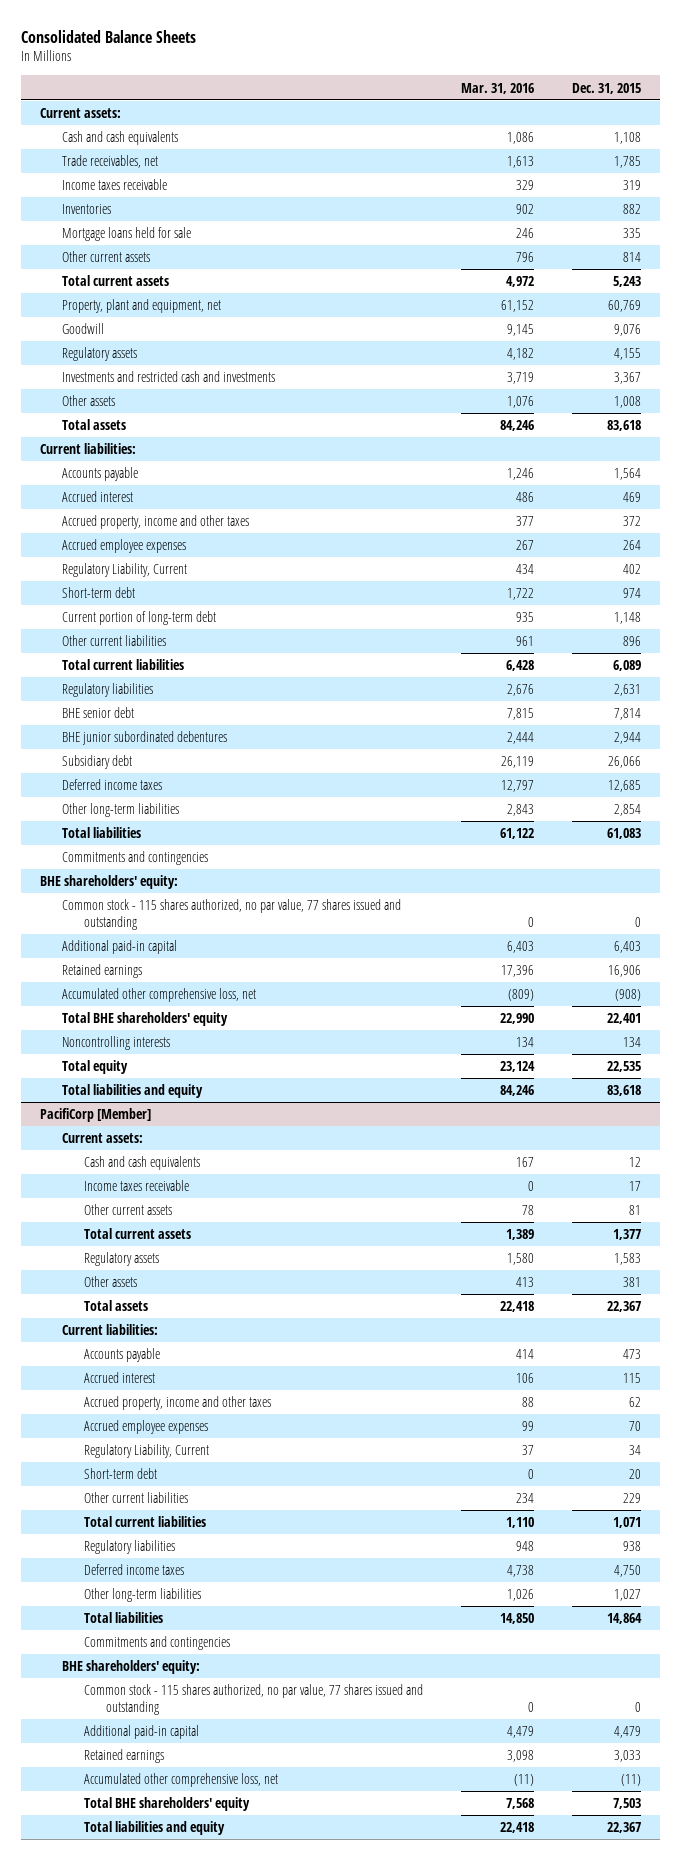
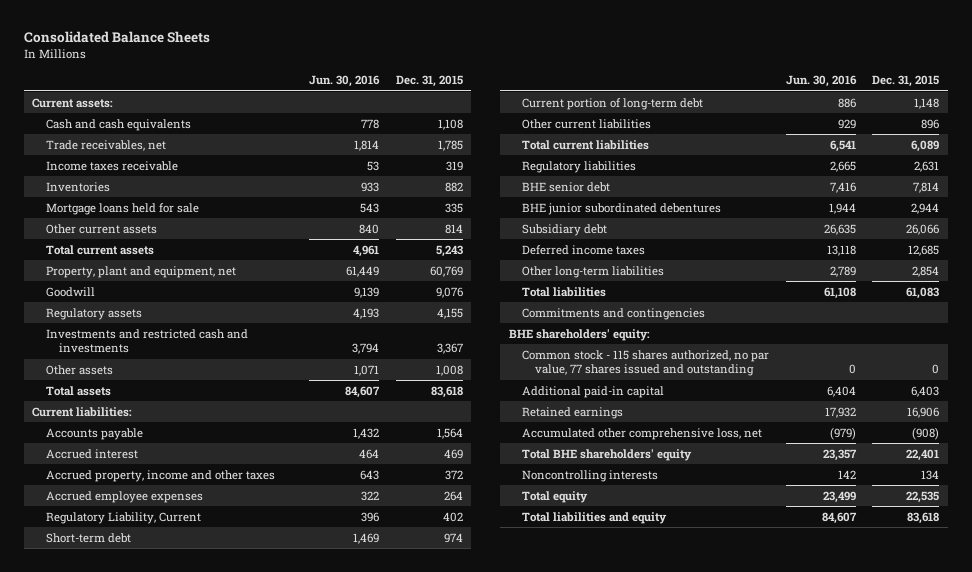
[461,82,535,94] Mar. 31, 2016 -> none
none -> [309,75,381,88] Jun. 30, 2016
[39,1108,151,1123] PacifiCorp [Member] -> none
[62,1133,144,1144] Current assets: -> none
[84,1156,201,1171] Cash and cash equivalents -> none
[84,1180,190,1192] Income taxes receivable -> none
[84,1204,173,1216] Other current assets -> none
[84,1228,192,1240] Total current assets -> none
[84,1252,160,1267] Regulatory assets -> none
[84,1276,138,1288] Other assets -> none
[84,1300,149,1312] Total assets -> none
[62,1324,159,1336] Current liabilities: -> none
[84,1348,161,1363] Accounts payable -> none
[84,1372,156,1384] Accrued interest -> none
[84,1396,272,1411] Accrued property, income and other taxes -> none
[84,1420,209,1435] Accrued employee expenses -> none
[84,1444,210,1459] Regulatory Liability, Current -> none
[84,1468,158,1480] Short-term debt -> none
[84,1492,189,1504] Other current liabilities -> none
[84,1516,207,1528] Total current liabilities -> none
[84,1540,176,1555] Regulatory liabilities -> none
[84,1564,185,1576] Deferred income taxes -> none
[84,1588,202,1603] Other long-term liabilities -> none
[84,1612,164,1624] Total liabilities -> none
[84,1636,231,1651] Commitments and contingencies -> none
[62,1660,201,1675] BHE shareholders' equity: -> none
[84,1684,424,1715] Common stock - 115 shares authorized, no par value, 77 shares issued and outstanding -> none
[84,1725,200,1740] Additional paid-in capital -> none
[84,1749,165,1764] Retained earnings -> none
[84,1773,279,1788] Accumulated other comprehensive loss, net -> none
[84,1797,251,1812] Total BHE shareholders' equity -> none
[84,1821,226,1836] Total liabilities and equity -> none

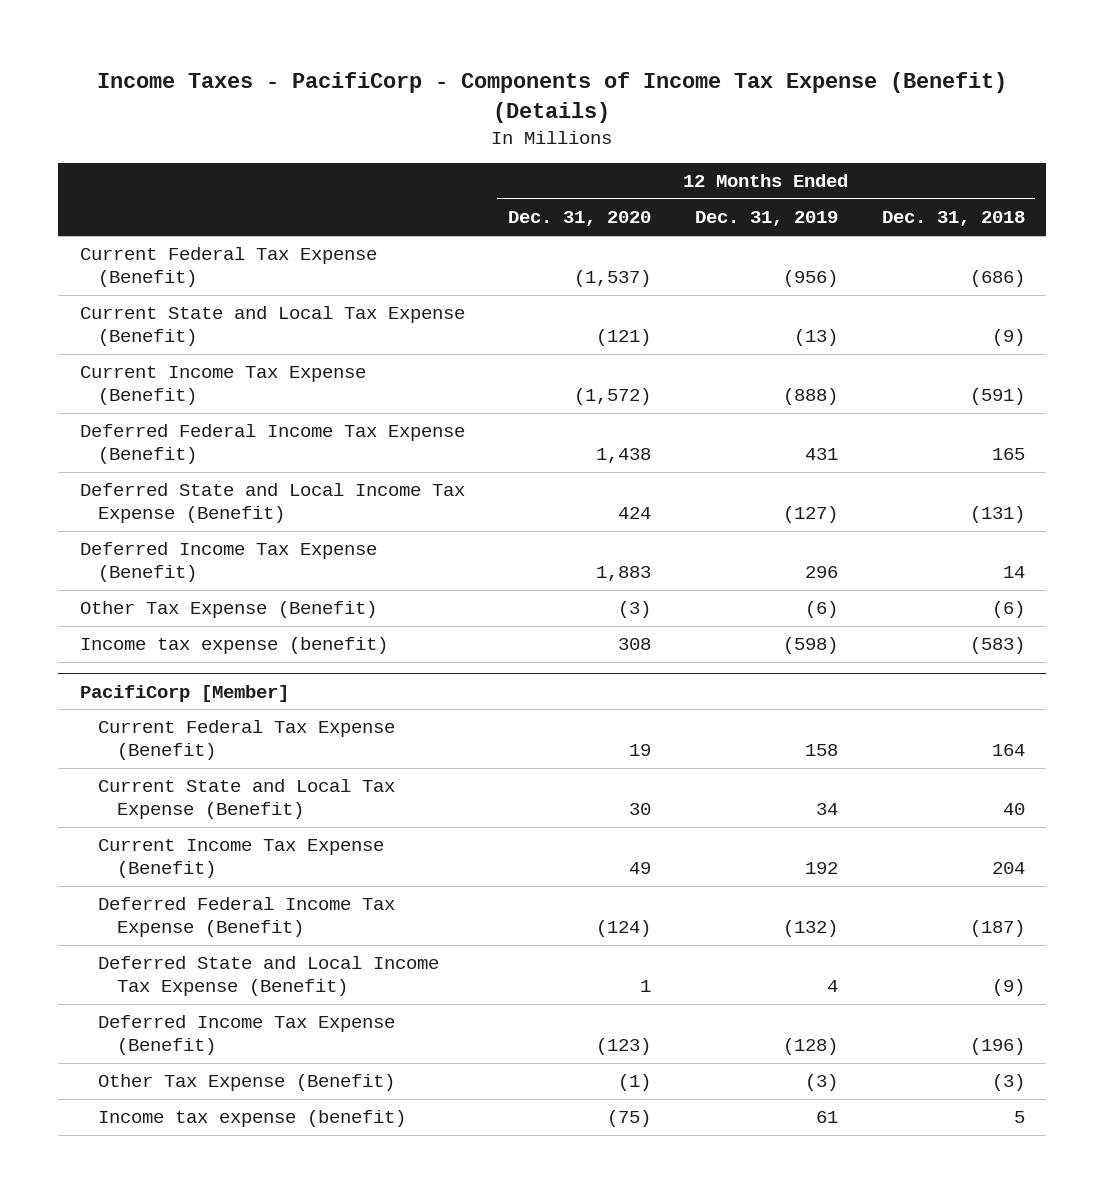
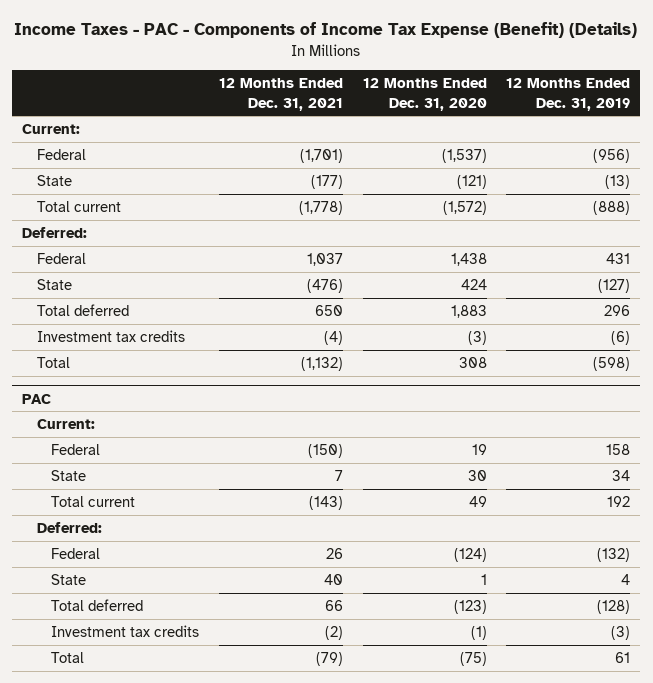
[97,71,1008,123] Income Taxes - PacifiCorp - Components of Income Tax Expense (Benefit) (Details) -> [14,22,638,39] Income Taxes - PAC - Components of Income Tax Expense (Benefit) (Details)
[881,211,1025,227] Dec. 31, 2018 -> none
none -> [218,78,343,111] 12 Months Ended Dec. 31, 2021
none -> [22,123,81,134] Current:
[79,247,377,287] Current Federal Tax Expense (Benefit) -> [36,148,86,160] Federal
[79,306,465,346] Current State and Local Tax Expense (Benefit) -> [36,174,72,186] State
[79,366,366,405] Current Income Tax Expense (Benefit) -> [36,200,121,212] Total current
none -> [22,226,88,238] Deferred:
[79,424,465,464] Deferred Federal Income Tax Expense (Benefit) -> [36,252,86,264] Federal
[79,483,465,523] Deferred State and Local Income Tax Expense (Benefit) -> [36,278,72,290] State
[79,542,377,582] Deferred Income Tax Expense (Benefit) -> [36,303,129,316] Total deferred
[79,601,377,619] Other Tax Expense (Benefit) -> [36,329,185,342] Investment tax credits
[79,637,388,655] Income tax expense (benefit) -> [36,356,70,368] Total
[79,684,289,702] PacifiCorp [Member] -> [22,393,52,404] PAC
none -> [36,418,95,429] Current:
[98,720,396,760] Current Federal Tax Expense (Benefit) -> [51,443,101,455] Federal
[98,779,396,819] Current State and Local Tax Expense (Benefit) -> [51,469,87,481] State
[98,839,385,878] Current Income Tax Expense (Benefit) -> [51,495,136,507] Total current
none -> [36,521,102,533] Deferred:
[98,897,396,937] Deferred Federal Income Tax Expense (Benefit) -> [51,547,101,559] Federal
[98,956,440,996] Deferred State and Local Income Tax Expense (Benefit) -> [51,573,87,585] State
[98,1015,396,1055] Deferred Income Tax Expense (Benefit) -> [51,598,144,611] Total deferred
[98,1074,396,1092] Other Tax Expense (Benefit) -> [51,624,200,637] Investment tax credits
[98,1110,407,1128] Income tax expense (benefit) -> [51,651,85,663] Total

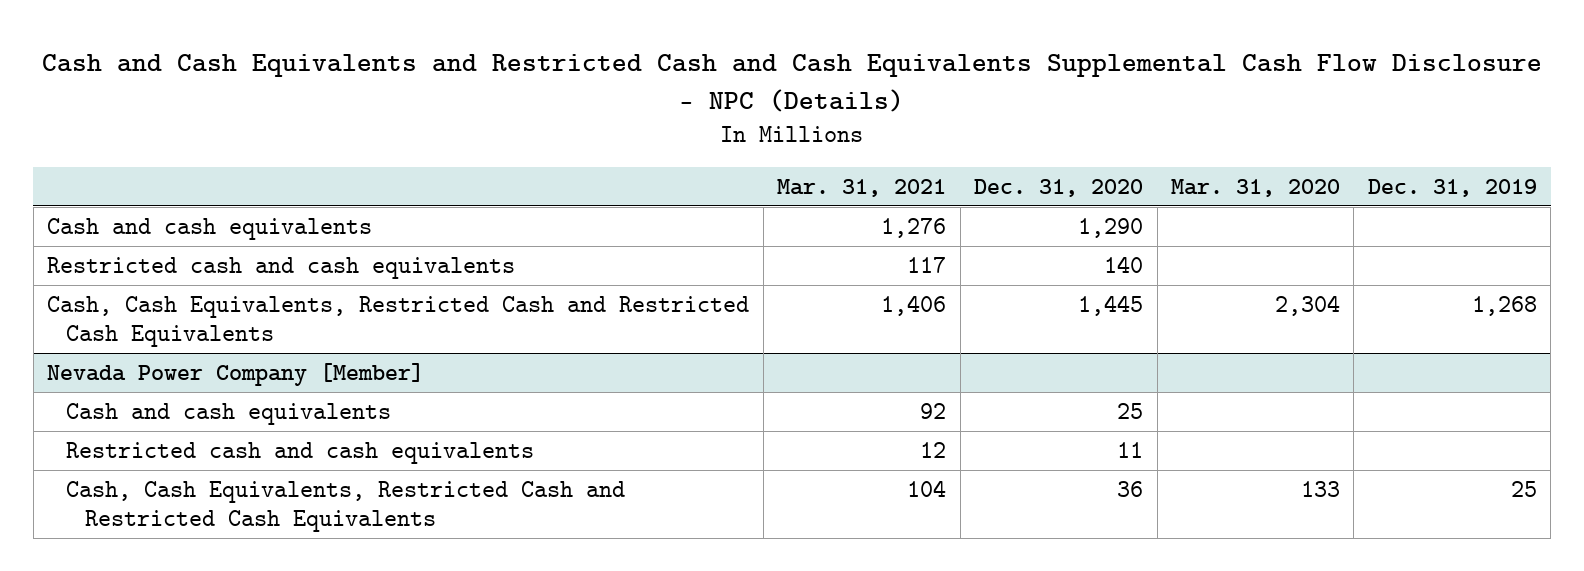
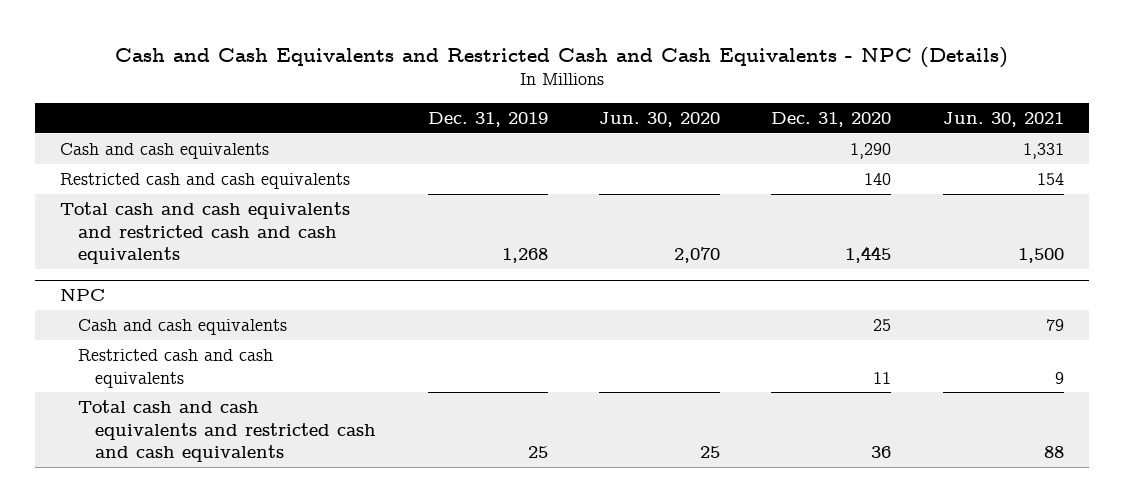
[42,54,1543,113] Cash and Cash Equivalents and Restricted Cash and Cash Equivalents Supplemental Cash Flow Disclosure - NPC (Details) -> [114,46,1008,68] Cash and Cash Equivalents and Restricted Cash and Cash Equivalents - NPC (Details)
[777,178,947,197] Mar. 31, 2021 -> none
[1170,178,1340,197] Mar. 31, 2020 -> none
none -> [598,111,720,127] Jun. 30, 2020
none -> [942,111,1064,127] Jun. 30, 2021
[47,296,750,348] Cash, Cash Equivalents, Restricted Cash and Restricted Cash Equivalents -> [60,201,351,265] Total cash and cash equivalents and restricted cash and cash equivalents
[47,363,425,387] Nevada Power Company [Member] -> [60,288,106,302] NPC
[66,481,626,533] Cash, Cash Equivalents, Restricted Cash and Restricted Cash Equivalents -> [77,399,377,463] Total cash and cash equivalents and restricted cash and cash equivalents

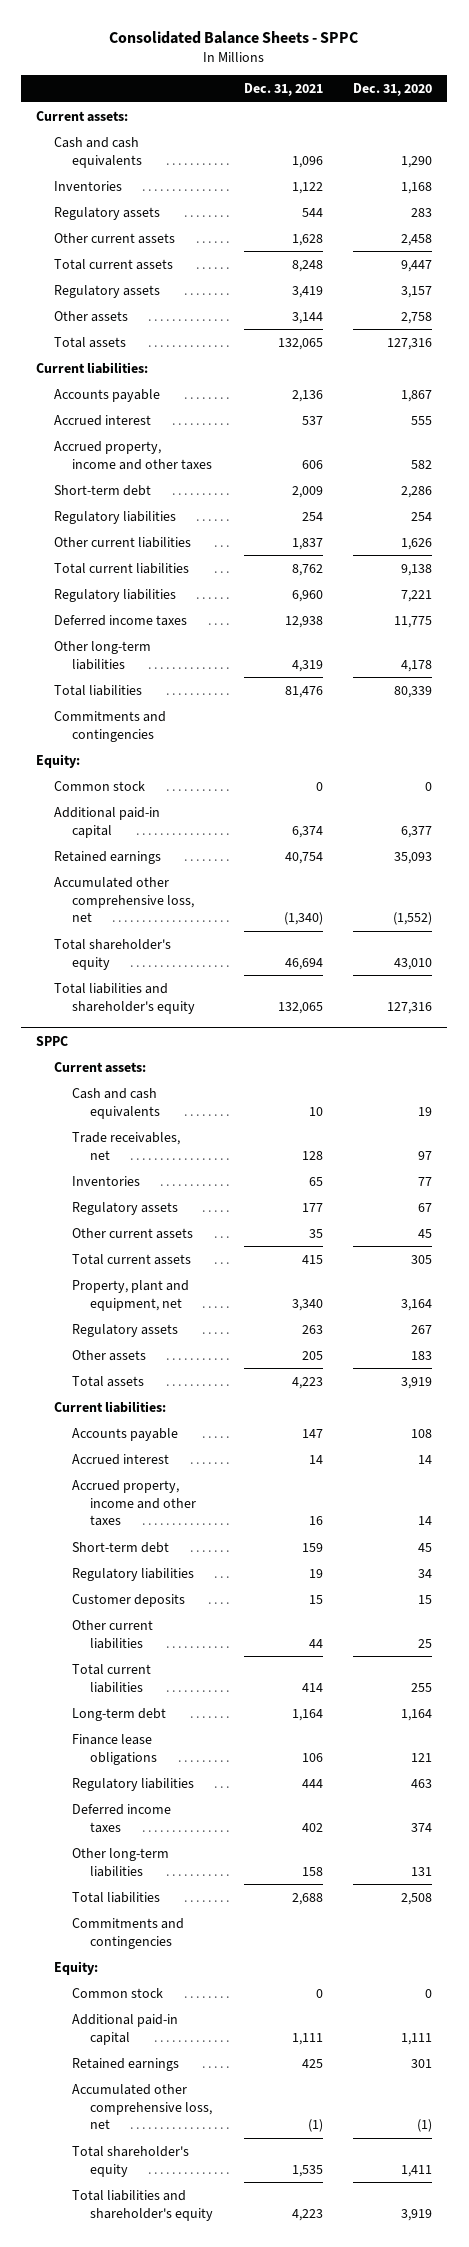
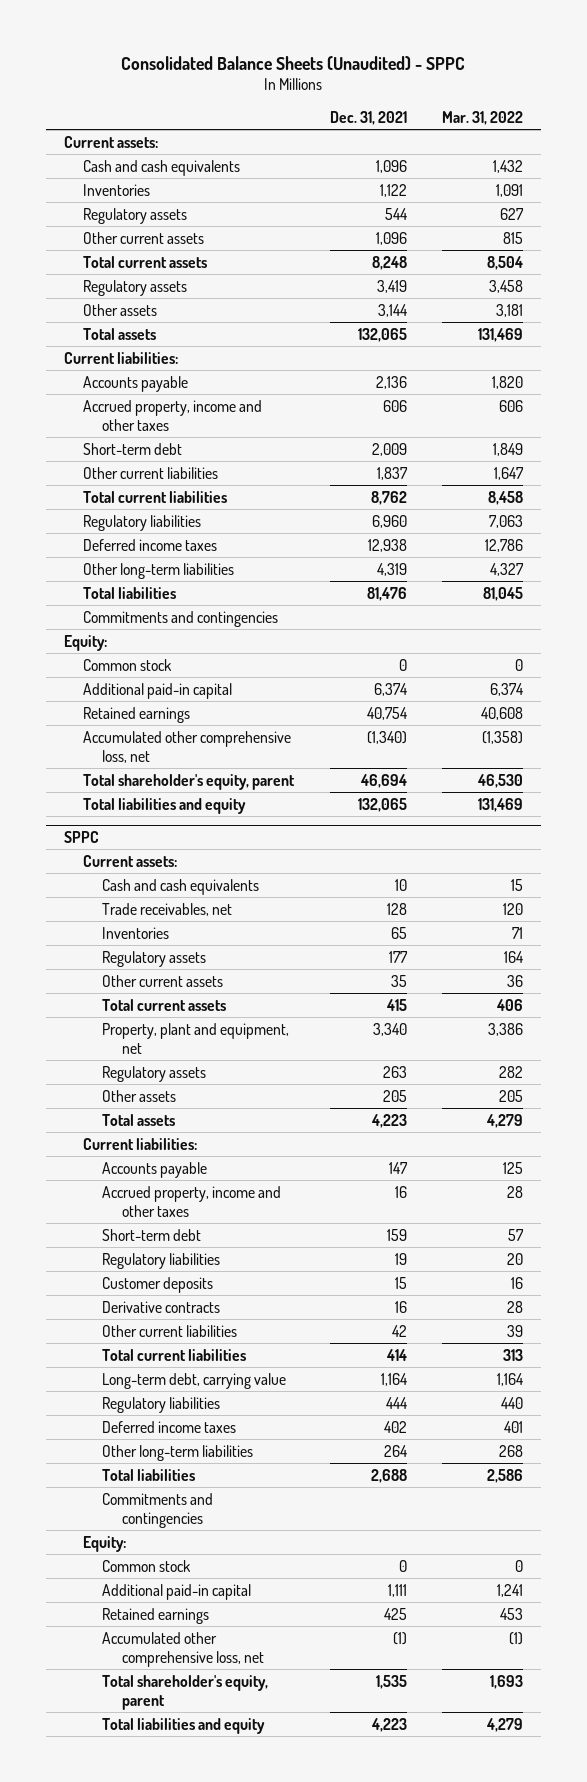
[109,30,359,44] Consolidated Balance Sheets - SPPC -> [121,55,466,70] Consolidated Balance Sheets (Unaudited) - SPPC
[353,83,433,97] Dec. 31, 2020 -> none
none -> [442,111,524,126] Mar. 31, 2022
[291,233,323,246] 1,628 -> [375,231,407,245] 1,096
[54,414,152,426] Accrued interest -> none
[54,510,177,524] Regulatory liabilities -> none
[54,938,172,970] Total shareholder's equity -> [83,773,296,790] Total shareholder's equity, parent
[54,982,196,1014] Total liabilities and shareholder's equity -> [83,797,247,814] Total liabilities and equity
[72,1453,170,1465] Accrued interest -> none
none -> [102,1300,221,1313] Derivative contracts
[308,1638,323,1648] 44 -> [391,1324,407,1337] 42
[72,1733,158,1765] Finance lease obligations -> none
[72,1707,167,1721] Long-term debt -> [102,1372,287,1389] Long-term debt, carrying value
[301,1866,323,1876] 158 -> [383,1444,408,1457] 264
[72,2145,190,2177] Total shareholder's equity -> [102,1674,269,1710] Total shareholder's equity, parent
[72,2189,214,2221] Total liabilities and shareholder's equity -> [102,1717,266,1734] Total liabilities and equity

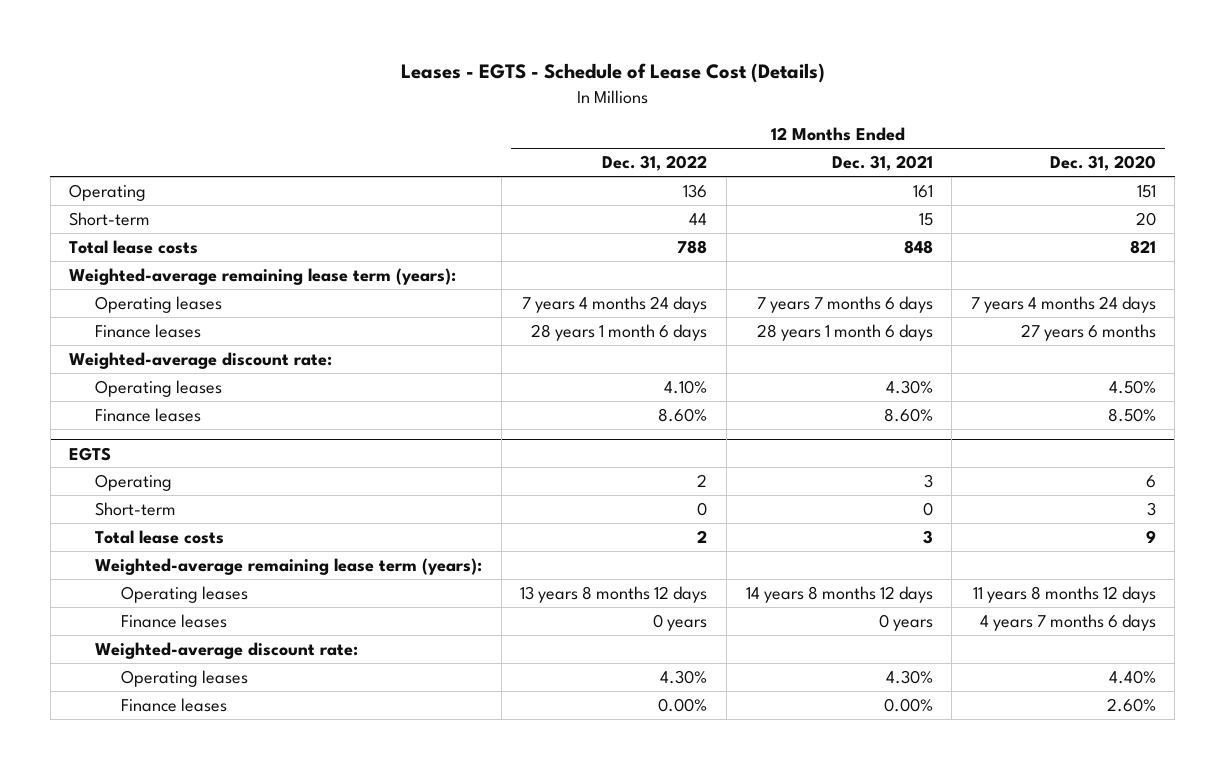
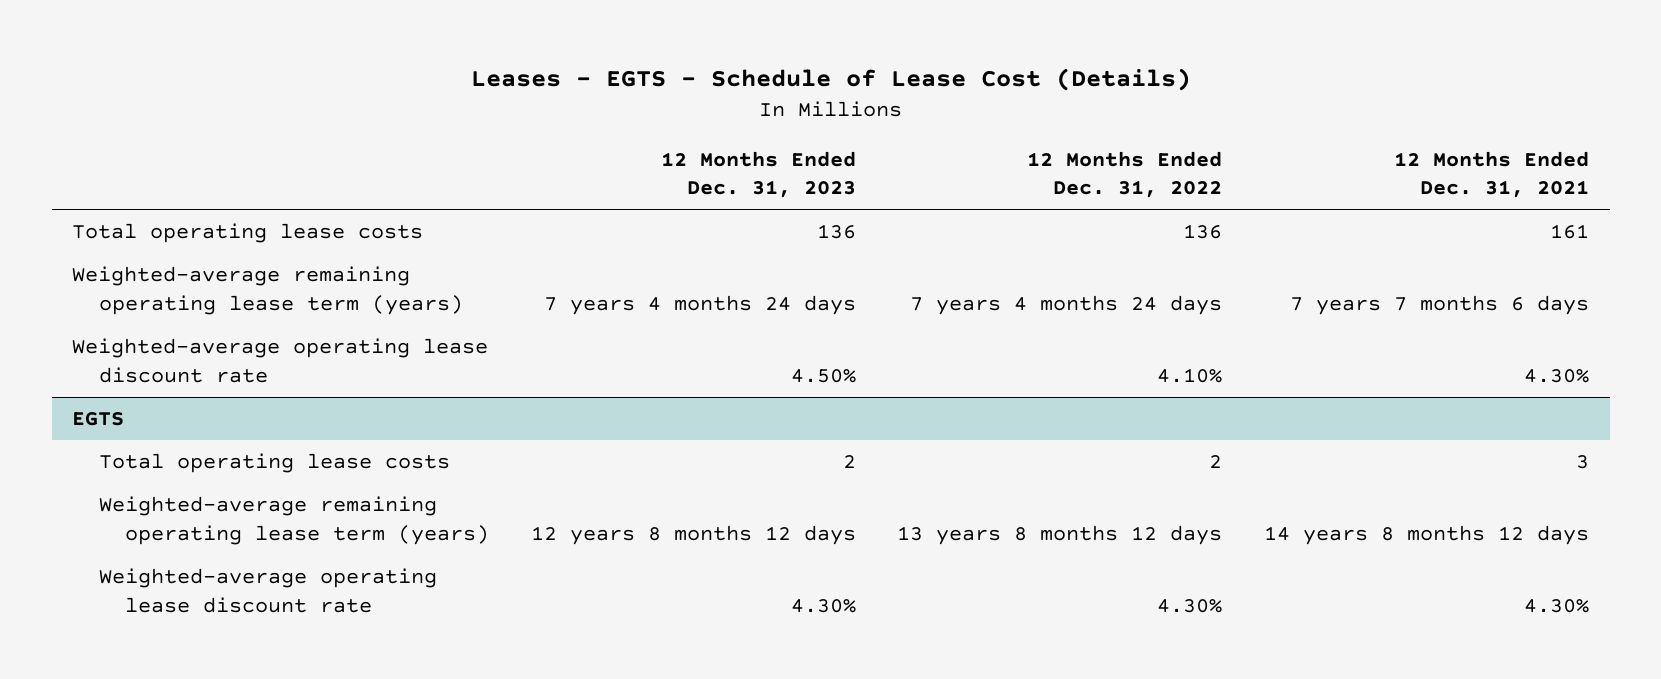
[1049,155,1156,172] Dec. 31, 2020 -> none
none -> [660,150,856,199] 12 Months Ended Dec. 31, 2023
[69,211,151,226] Short-term -> none
[69,239,199,254] Total lease costs -> none
[69,267,457,285] Weighted-average remaining lease term (years): -> none
[95,323,202,338] Finance leases -> none
[69,351,333,369] Weighted-average discount rate: -> none
[95,407,202,422] Finance leases -> none
[69,183,147,201] Operating -> [72,222,424,243] Total operating lease costs
[95,295,223,313] Operating leases -> [72,265,463,315] Weighted-average remaining operating lease term (years)
[95,379,223,397] Operating leases -> [72,337,489,383] Weighted-average operating lease discount rate
[95,501,177,516] Short-term -> none
[95,529,225,544] Total lease costs -> none
[95,557,483,575] Weighted-average remaining lease term (years): -> none
[121,613,228,628] Finance leases -> none
[95,641,359,659] Weighted-average discount rate: -> none
[121,697,228,712] Finance leases -> none
[95,473,173,491] Operating -> [98,452,450,473] Total operating lease costs
[121,585,249,603] Operating leases -> [98,495,490,545] Weighted-average remaining operating lease term (years)
[121,669,249,687] Operating leases -> [98,567,437,613] Weighted-average operating lease discount rate

